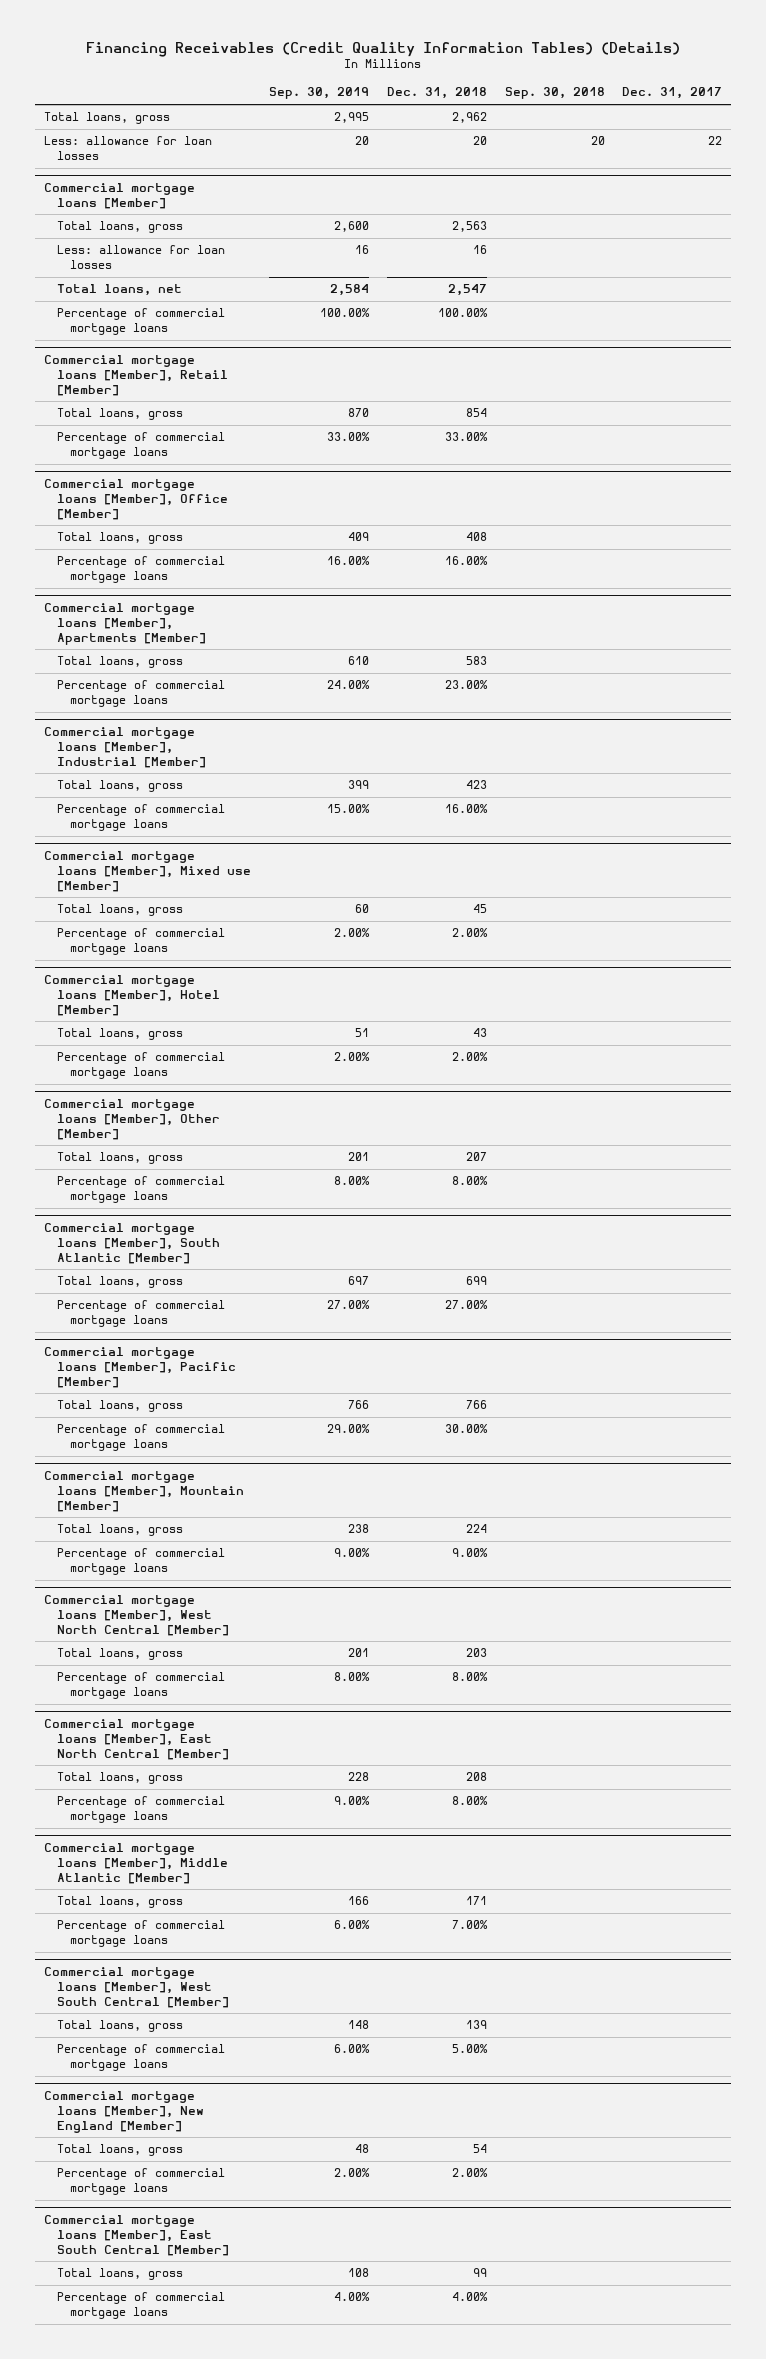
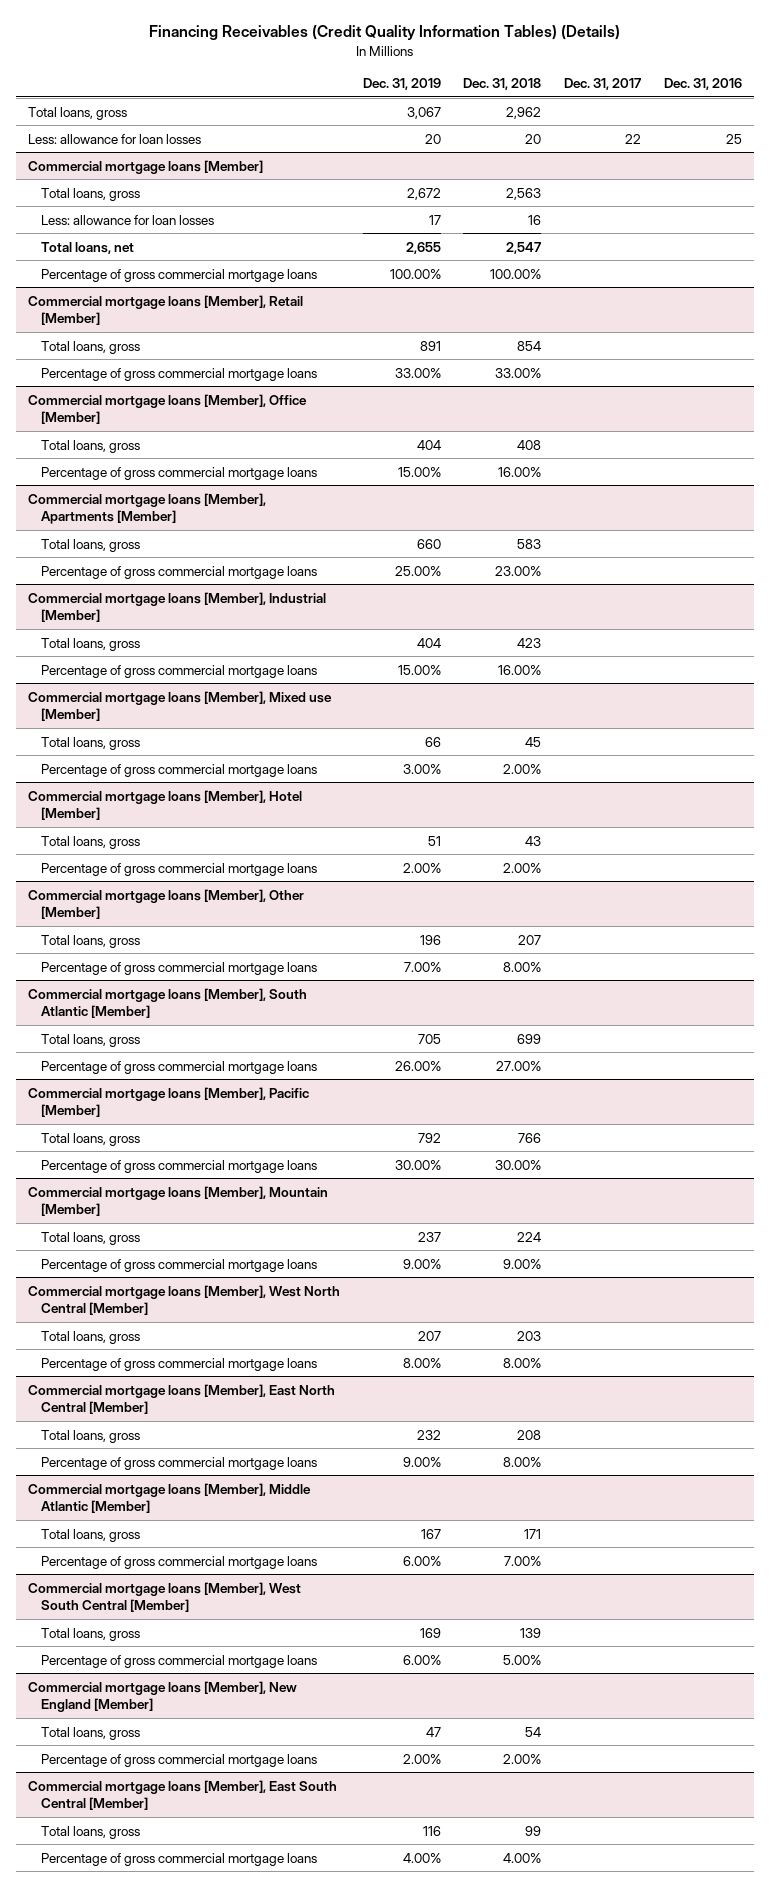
[268,87,369,100] Sep. 30, 2019 -> none
[504,87,605,100] Sep. 30, 2018 -> none
none -> [362,78,441,91] Dec. 31, 2019
none -> [664,78,743,91] Dec. 31, 2016
[57,308,226,336] Percentage of commercial mortgage loans -> [41,268,318,282] Percentage of gross commercial mortgage loans
[57,432,226,460] Percentage of commercial mortgage loans -> [41,367,318,381] Percentage of gross commercial mortgage loans
[57,556,226,584] Percentage of commercial mortgage loans -> [41,466,318,480] Percentage of gross commercial mortgage loans
[57,680,226,708] Percentage of commercial mortgage loans -> [41,565,318,579] Percentage of gross commercial mortgage loans
[57,804,226,832] Percentage of commercial mortgage loans -> [41,664,318,678] Percentage of gross commercial mortgage loans
[57,928,226,956] Percentage of commercial mortgage loans -> [41,763,318,777] Percentage of gross commercial mortgage loans
[57,1052,226,1080] Percentage of commercial mortgage loans -> [41,862,318,876] Percentage of gross commercial mortgage loans
[57,1176,226,1204] Percentage of commercial mortgage loans -> [41,961,318,975] Percentage of gross commercial mortgage loans
[57,1300,226,1328] Percentage of commercial mortgage loans -> [41,1060,318,1074] Percentage of gross commercial mortgage loans
[57,1424,226,1452] Percentage of commercial mortgage loans -> [41,1159,318,1173] Percentage of gross commercial mortgage loans
[57,1548,226,1576] Percentage of commercial mortgage loans -> [41,1258,318,1272] Percentage of gross commercial mortgage loans
[57,1672,226,1700] Percentage of commercial mortgage loans -> [41,1357,318,1371] Percentage of gross commercial mortgage loans
[57,1796,226,1824] Percentage of commercial mortgage loans -> [41,1456,318,1470] Percentage of gross commercial mortgage loans
[57,1920,226,1948] Percentage of commercial mortgage loans -> [41,1555,318,1569] Percentage of gross commercial mortgage loans
[57,2044,226,2072] Percentage of commercial mortgage loans -> [41,1654,318,1668] Percentage of gross commercial mortgage loans
[57,2168,226,2196] Percentage of commercial mortgage loans -> [41,1753,318,1767] Percentage of gross commercial mortgage loans
[57,2292,226,2320] Percentage of commercial mortgage loans -> [41,1852,318,1866] Percentage of gross commercial mortgage loans

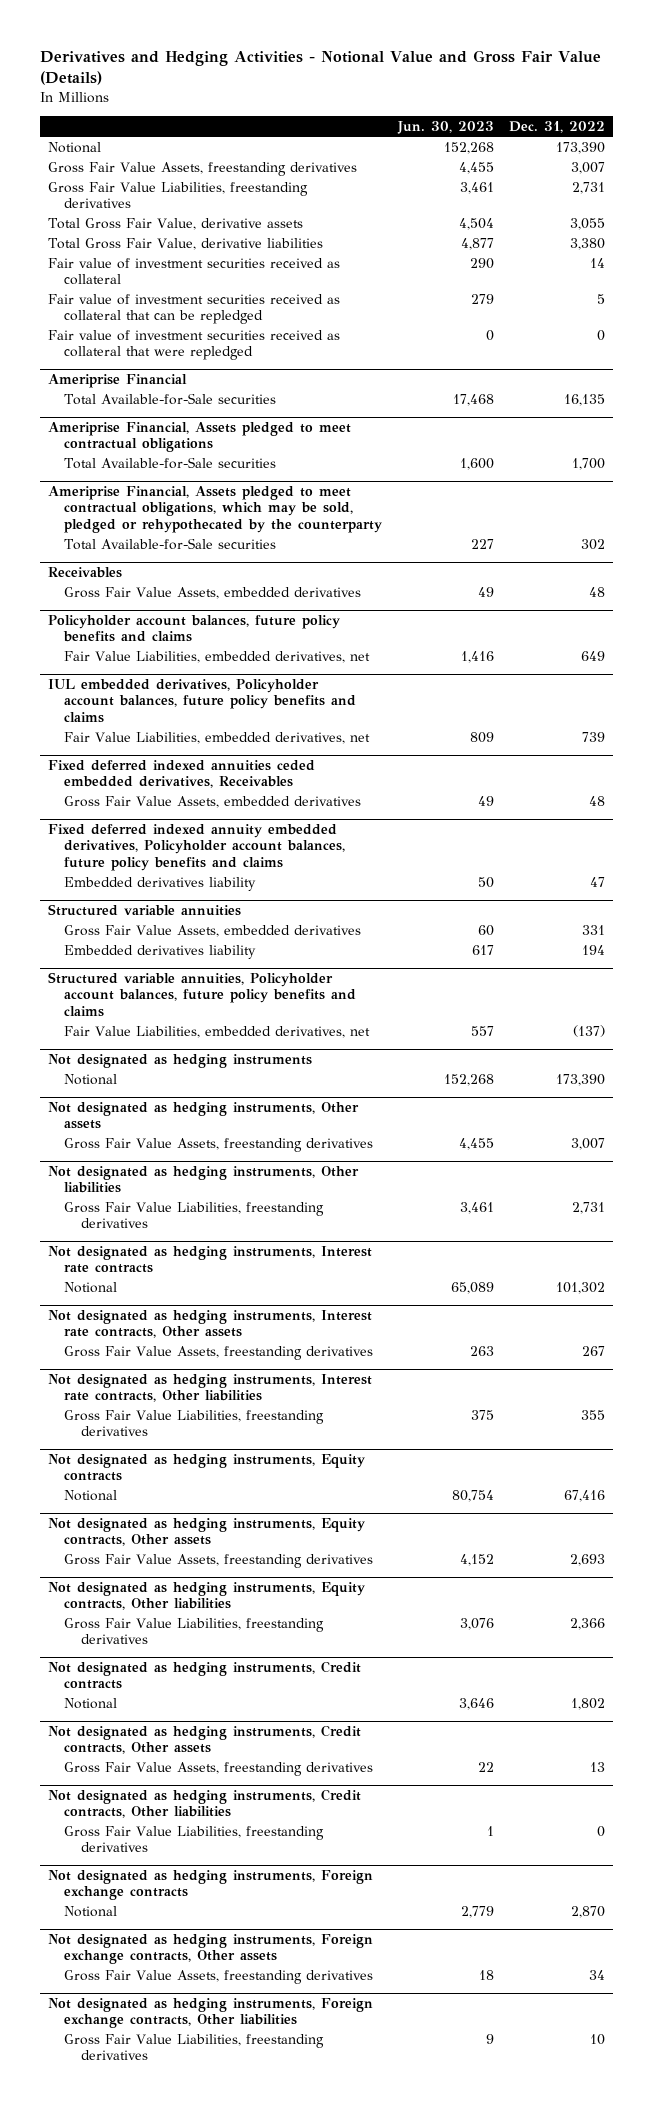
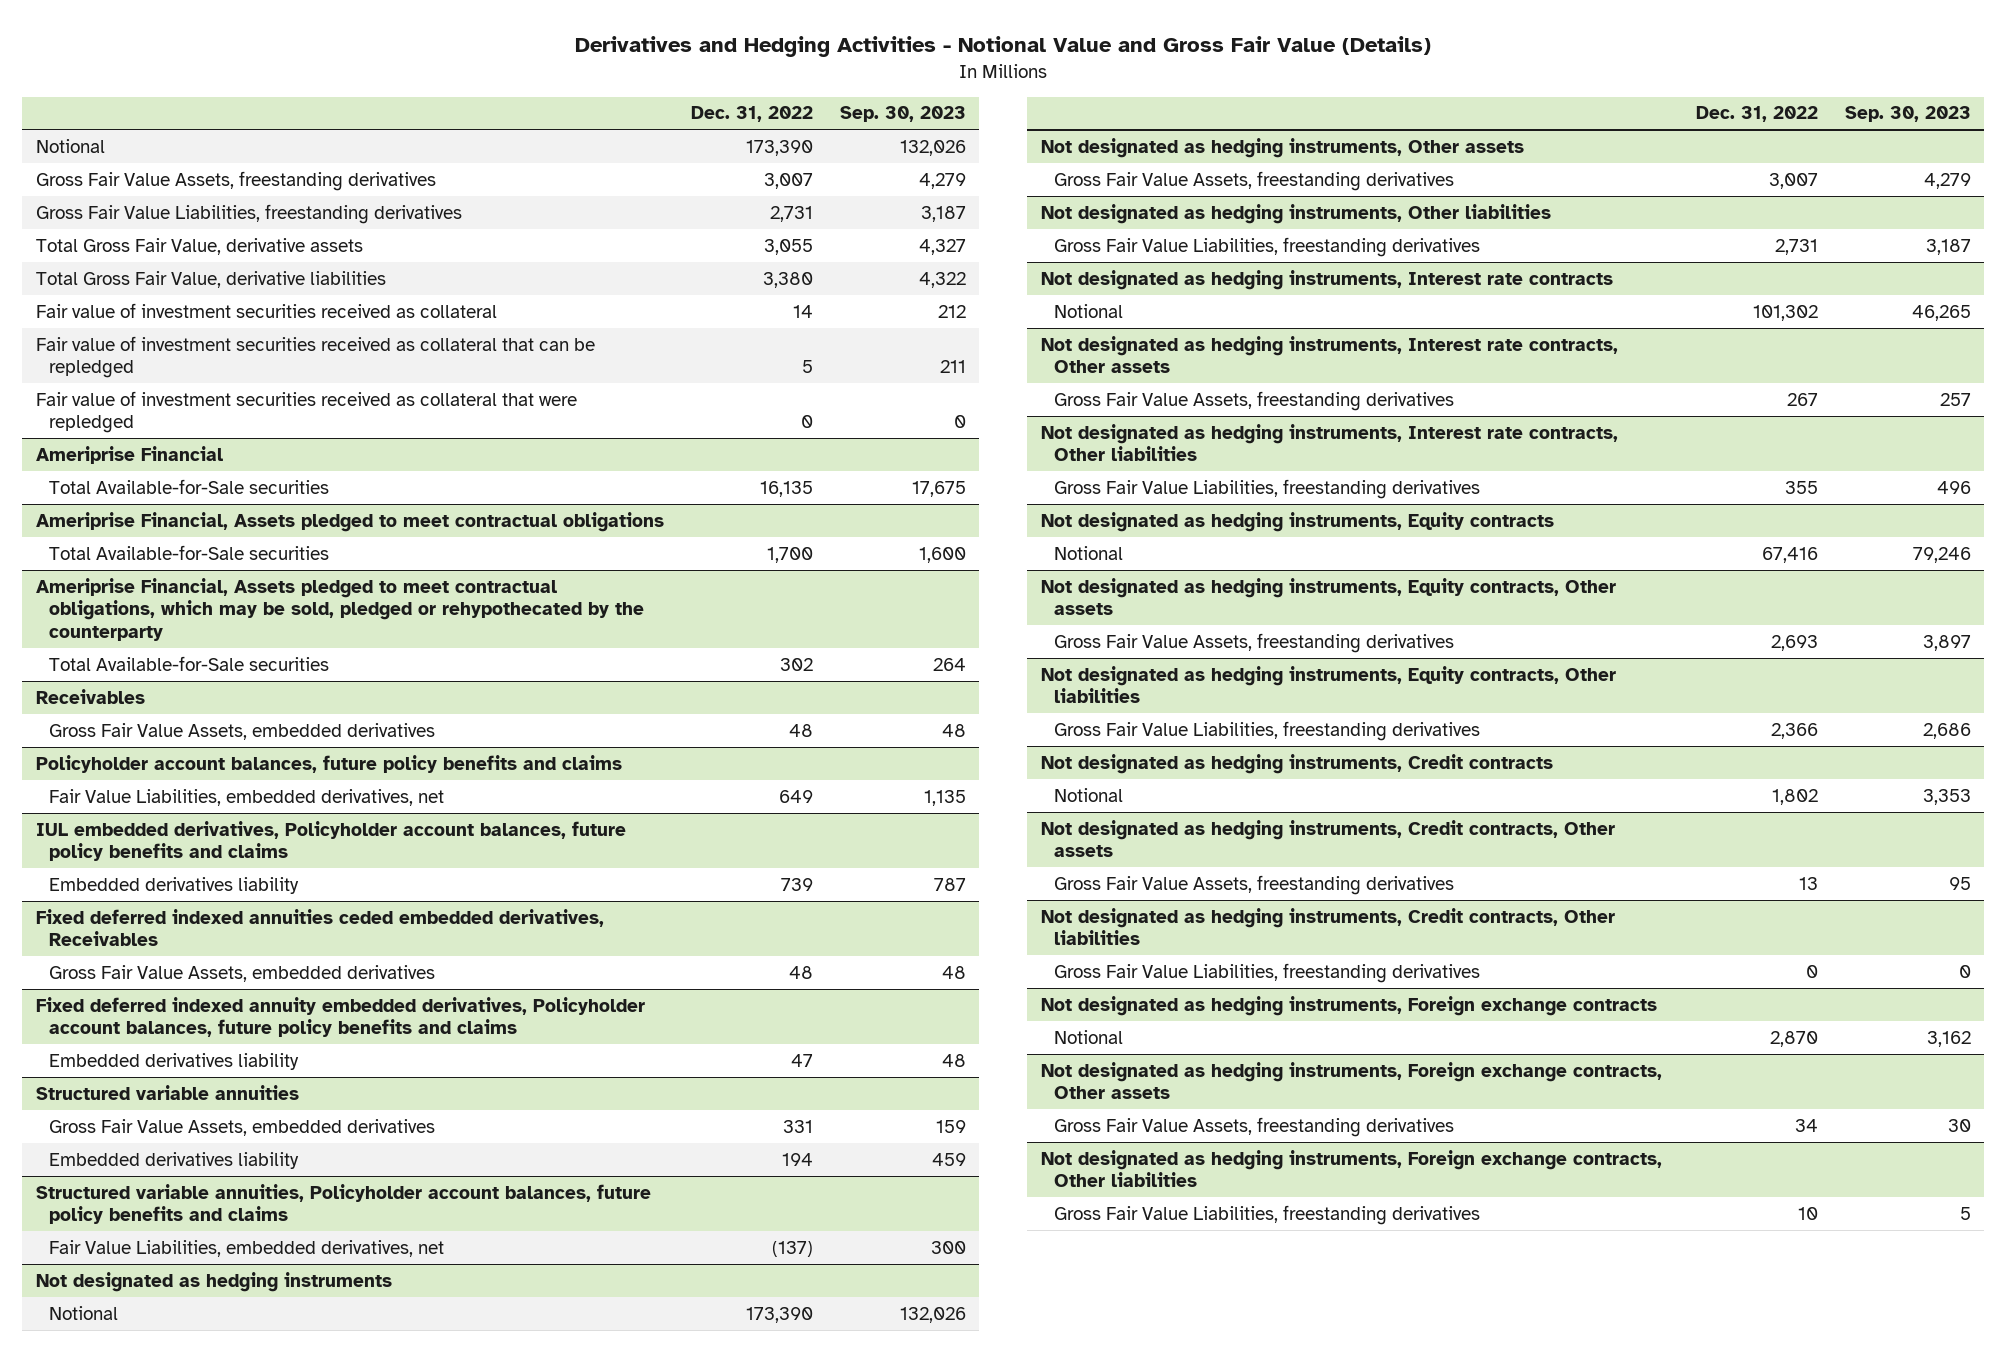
[396,121,494,135] Jun. 30, 2023 -> none
none -> [839,106,966,123] Sep. 30, 2023
[64,731,371,744] Fair Value Liabilities, embedded derivatives, net -> [49,876,300,894] Embedded derivatives liability

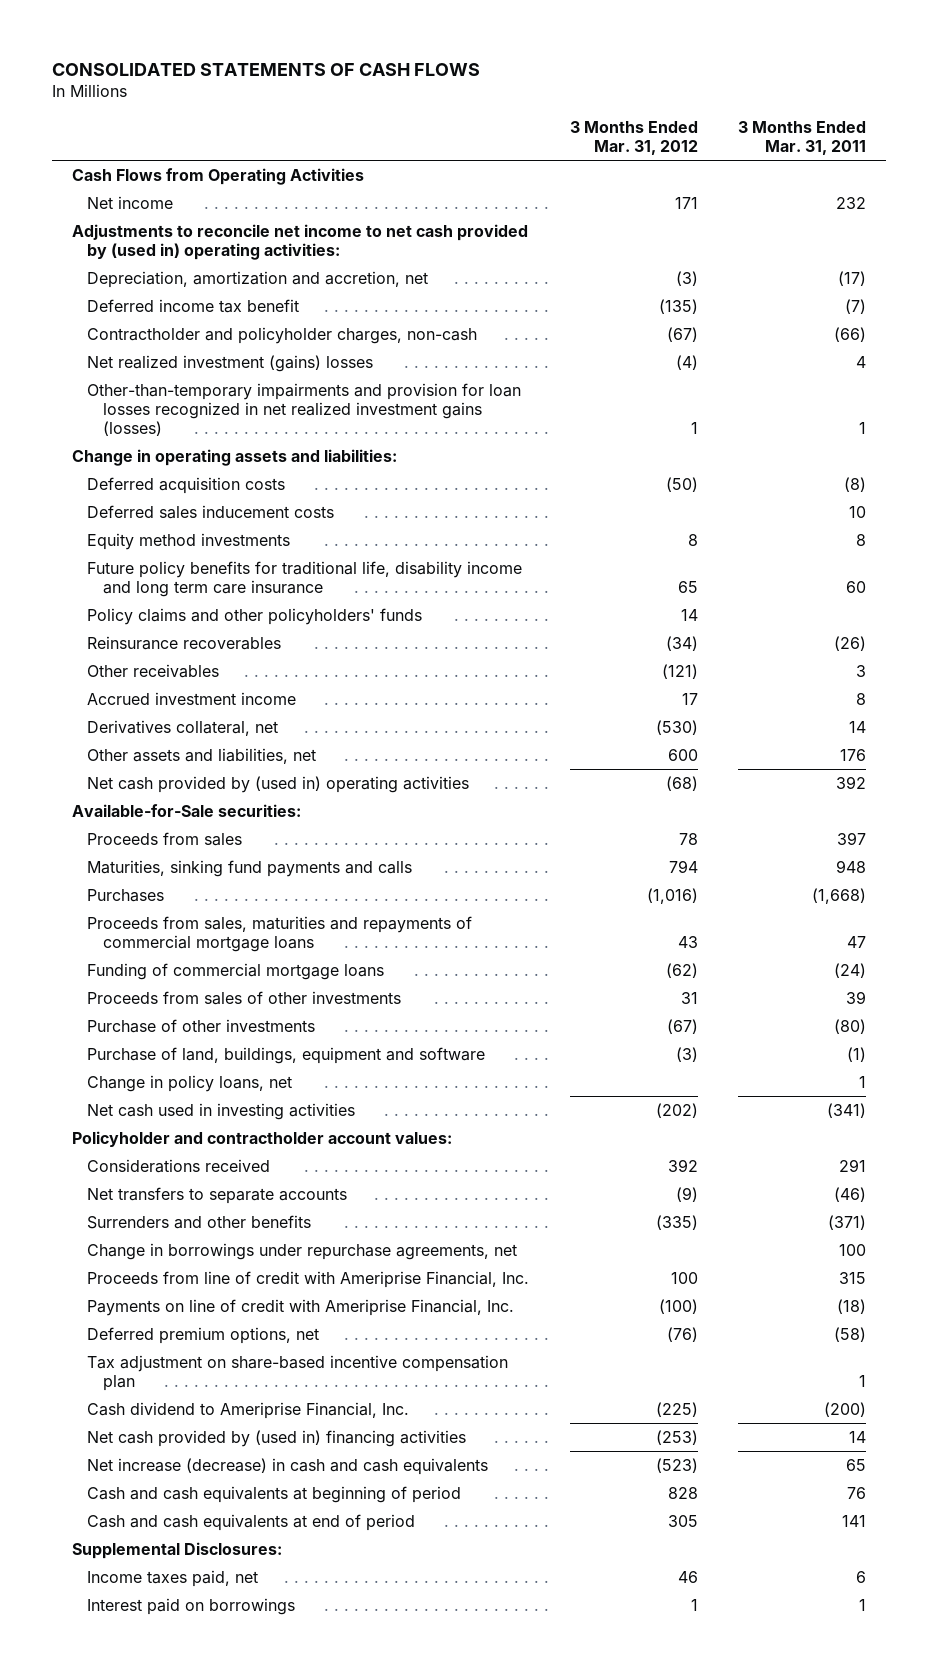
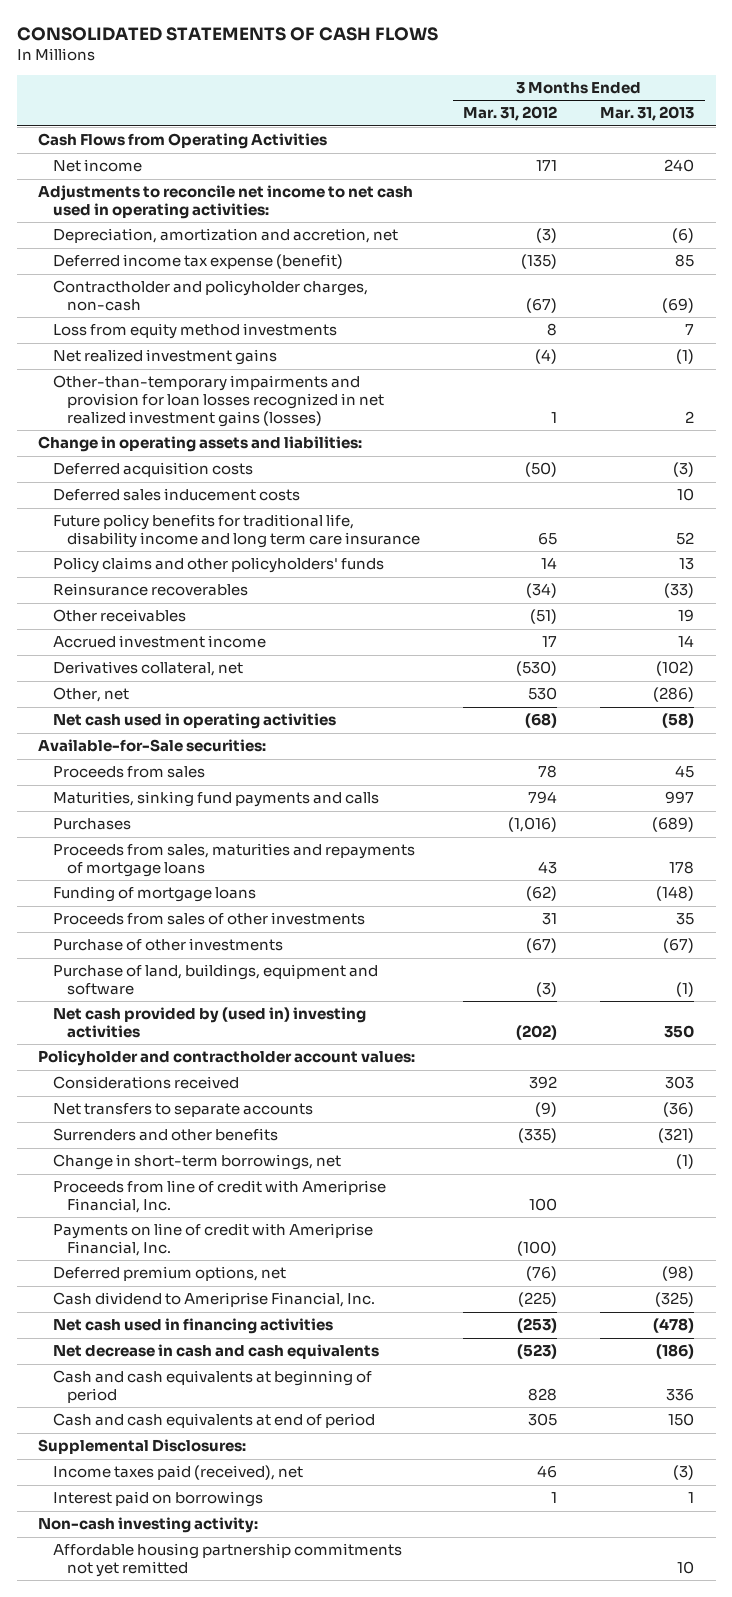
[738,120,867,156] 3 Months Ended Mar. 31, 2011 -> none
none -> [600,106,695,122] Mar. 31, 2013
[71,223,528,260] Adjustments to reconcile net income to net cash provided by (used in) operating activities: -> [38,185,414,220] Adjustments to reconcile net income to net cash used in operating activities:
[87,298,300,313] Deferred income tax benefit -> [52,254,343,270] Deferred income tax expense (benefit)
none -> [52,323,337,340] Loss from equity method investments
[87,354,374,372] Net realized investment (gains) losses -> [52,349,277,366] Net realized investment gains
[87,532,291,550] Equity method investments -> none
[661,663,698,679] (121) -> [530,609,558,625] (51)
[87,747,317,764] Other assets and liabilities, net -> [52,687,129,703] Other, net
[667,748,698,761] 600 -> [528,687,558,701] 530
[87,775,470,793] Net cash provided by (used in) operating activities -> [52,713,336,730] Net cash used in operating activities
[87,915,473,952] Proceeds from sales, maturities and repayments of commercial mortgage loans -> [52,843,415,878] Proceeds from sales, maturities and repayments of mortgage loans
[87,962,385,980] Funding of commercial mortgage loans -> [52,886,256,903] Funding of mortgage loans
[87,1074,293,1092] Change in policy loans, net -> none
[87,1102,356,1120] Net cash used in investing activities -> [52,1007,366,1039] Net cash provided by (used in) investing activities
[87,1242,518,1260] Change in borrowings under repurchase agreements, net -> [52,1154,341,1171] Change in short-term borrowings, net
[87,1354,509,1391] Tax adjustment on share-based incentive compensation plan -> none
[87,1429,467,1447] Net cash provided by (used in) financing activities -> [52,1318,333,1335] Net cash used in financing activities
[87,1457,489,1475] Net increase (decrease) in cash and cash equivalents -> [52,1344,379,1360] Net decrease in cash and cash equivalents
[87,1569,259,1587] Income taxes paid, net -> [52,1465,303,1481] Income taxes paid (received), net
none -> [38,1517,259,1534] Non-cash investing activity:
none -> [52,1543,402,1578] Affordable housing partnership commitments not yet remitted

